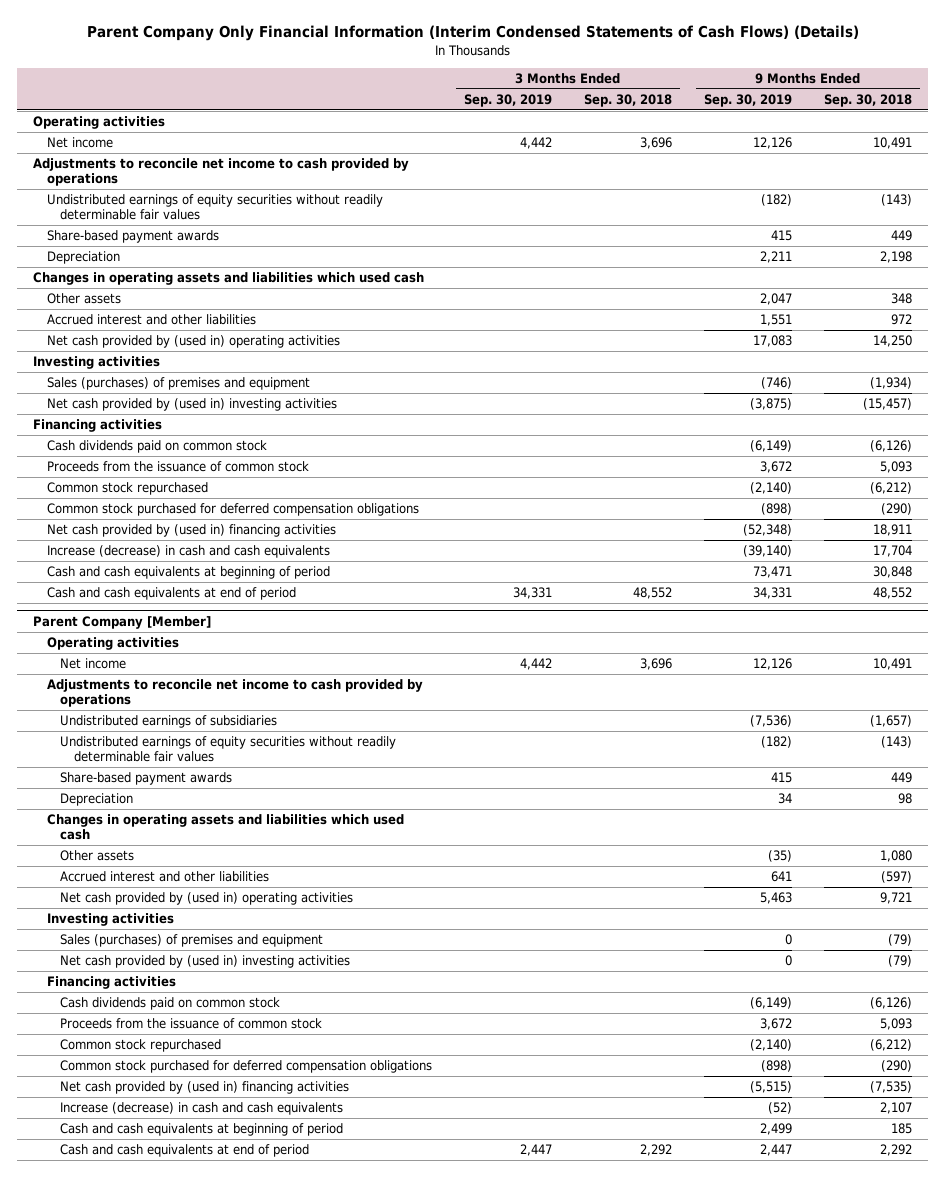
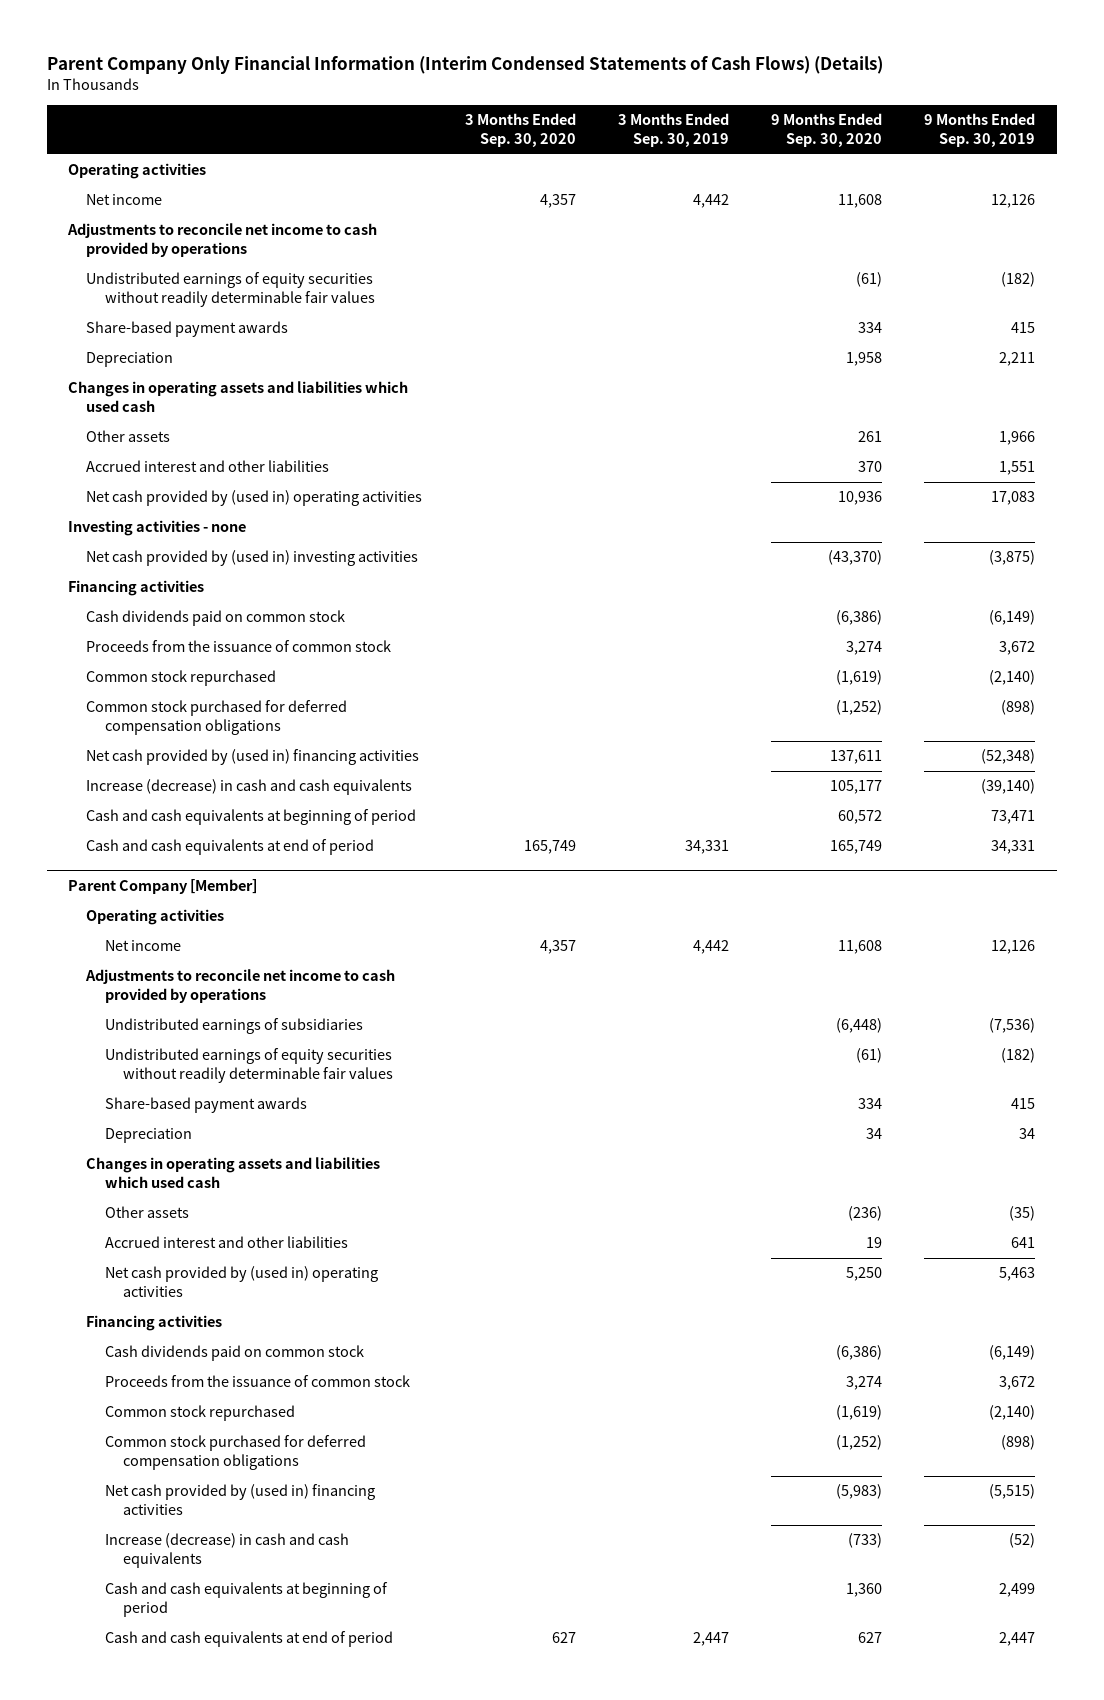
[584,94,673,108] Sep. 30, 2018 -> none
[824,94,913,108] Sep. 30, 2018 -> none
none -> [464,113,576,147] 3 Months Ended Sep. 30, 2020
none -> [771,113,883,147] 9 Months Ended Sep. 30, 2020
[760,293,793,306] 2,047 -> [999,431,1036,446] 1,966
[46,377,310,391] Sales (purchases) of premises and equipment -> none
[33,356,161,370] Investing activities -> [68,520,247,537] Investing activities - none
[46,913,174,927] Investing activities -> none
[60,934,324,948] Sales (purchases) of premises and equipment -> none
[60,955,351,969] Net cash provided by (used in) investing activities -> none

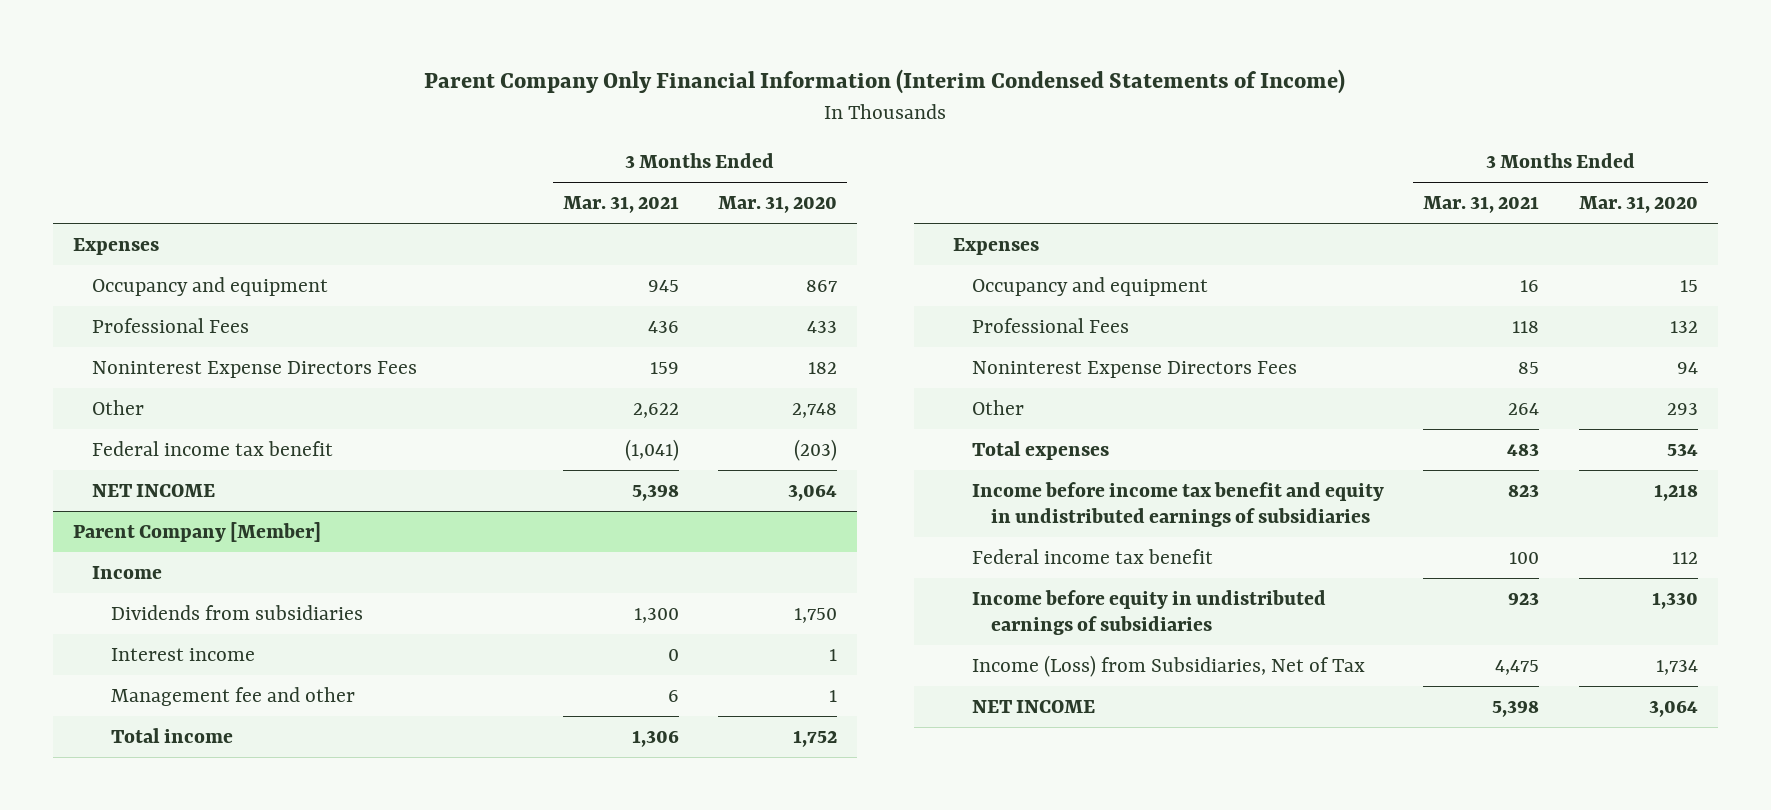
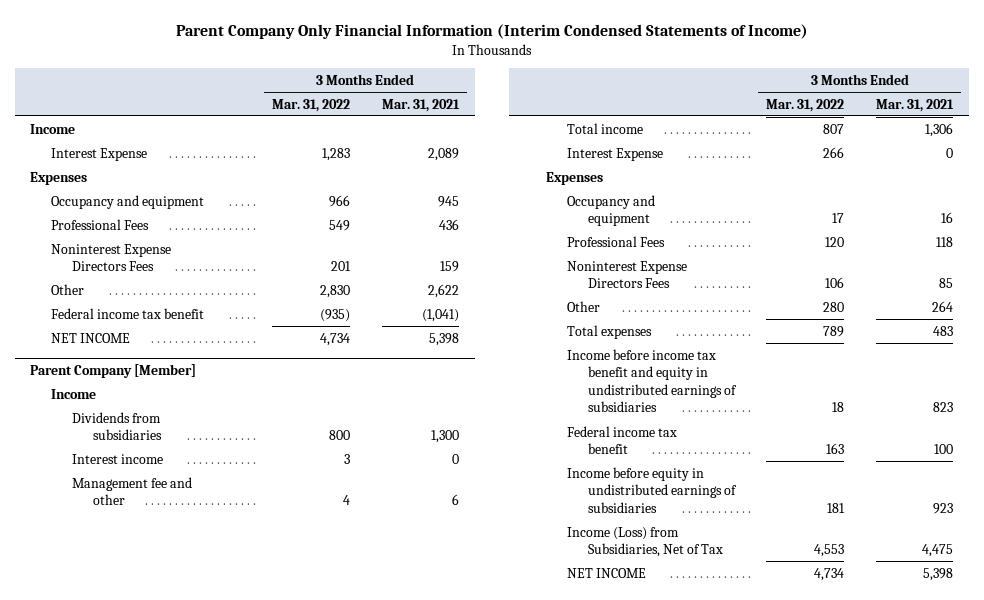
[718,196,838,214] Mar. 31, 2020 -> none
none -> [271,98,350,112] Mar. 31, 2022
none -> [30,123,76,134] Income
none -> [51,147,148,161] Interest Expense
none -> [566,147,663,161] Interest Expense

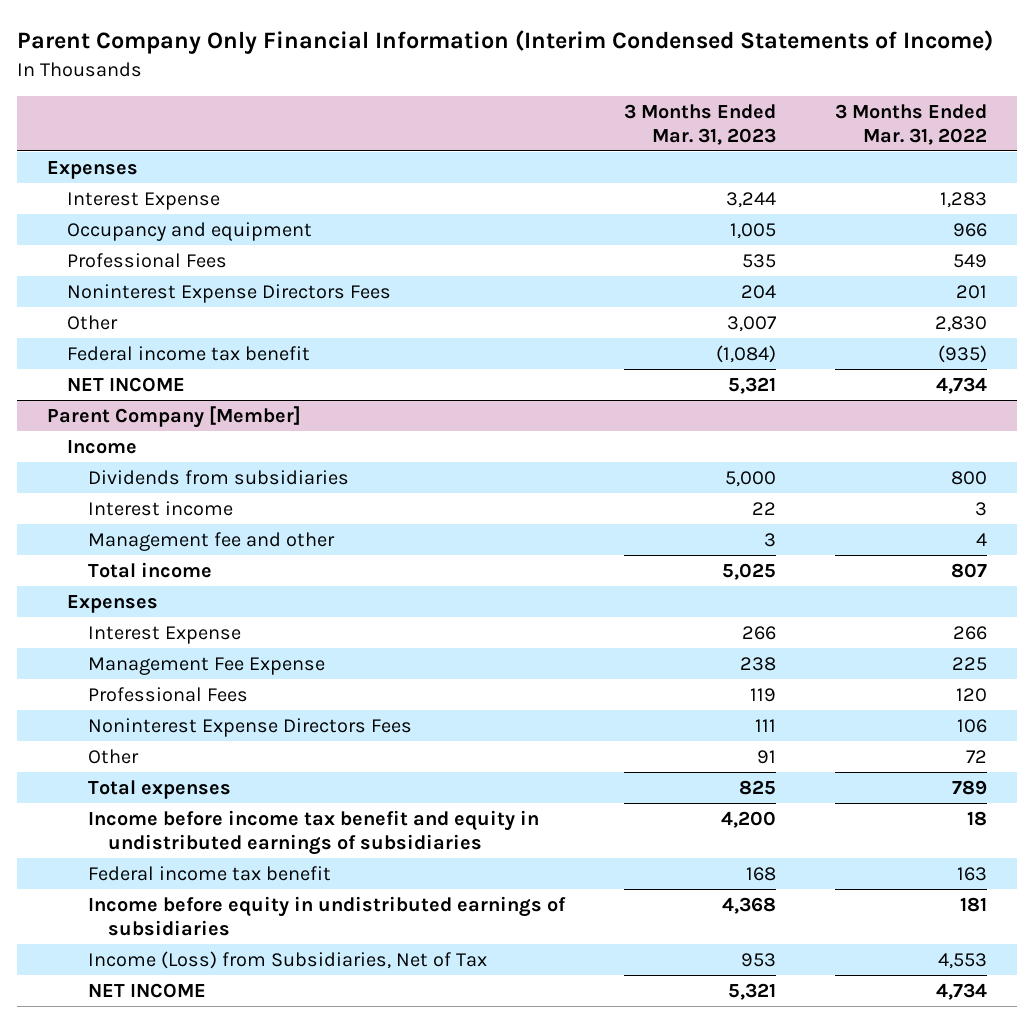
[381,98,460,112] Mar. 31, 2021 -> none
none -> [623,103,776,145] 3 Months Ended Mar. 31, 2023
[30,123,76,134] Income -> none
[51,147,148,161] Interest Expense -> [67,191,221,210] Interest Expense
[566,194,655,227] Occupancy and equipment -> none
[566,147,663,161] Interest Expense -> [87,625,241,644] Interest Expense
none -> [87,656,325,675] Management Fee Expense
[823,301,845,312] 280 -> [965,749,987,763] 72

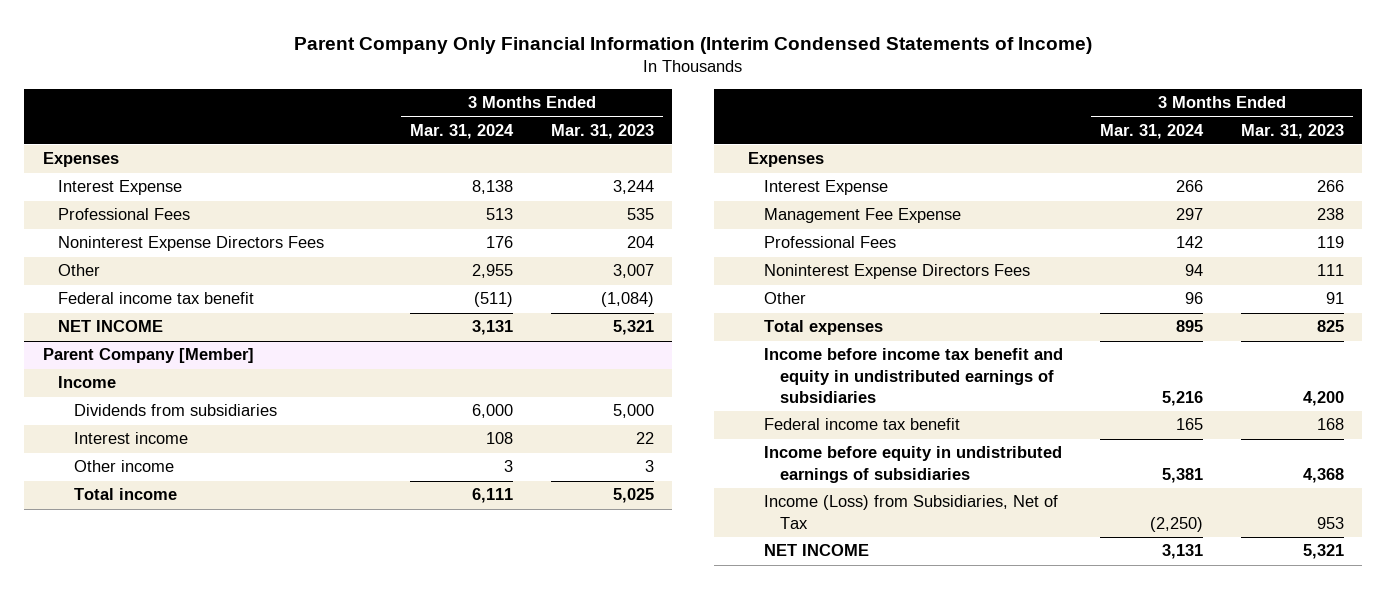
[834,103,987,145] 3 Months Ended Mar. 31, 2022 -> none
none -> [410,123,515,139] Mar. 31, 2024
[67,221,313,241] Occupancy and equipment -> none
[87,531,335,551] Management fee and other -> [74,460,175,473] Other income

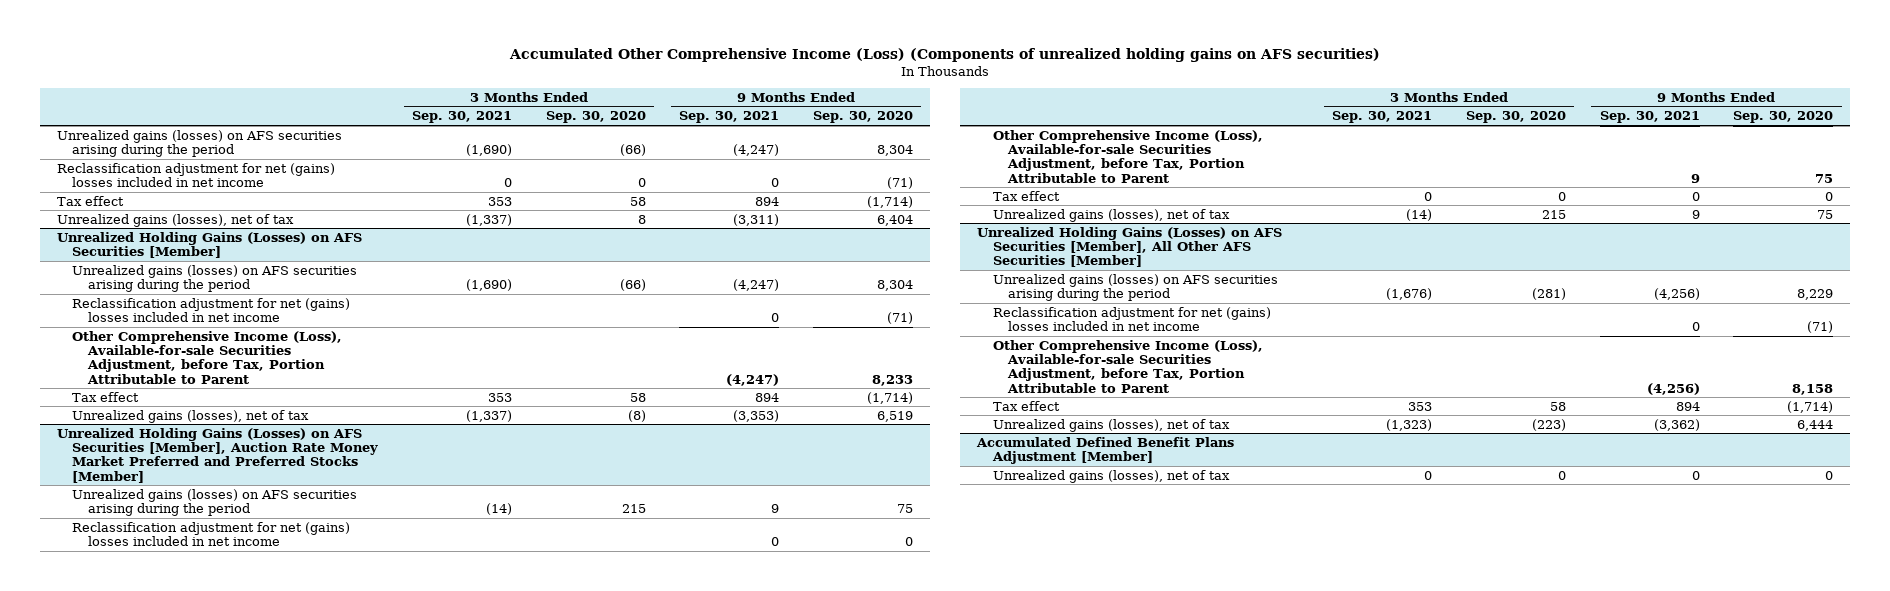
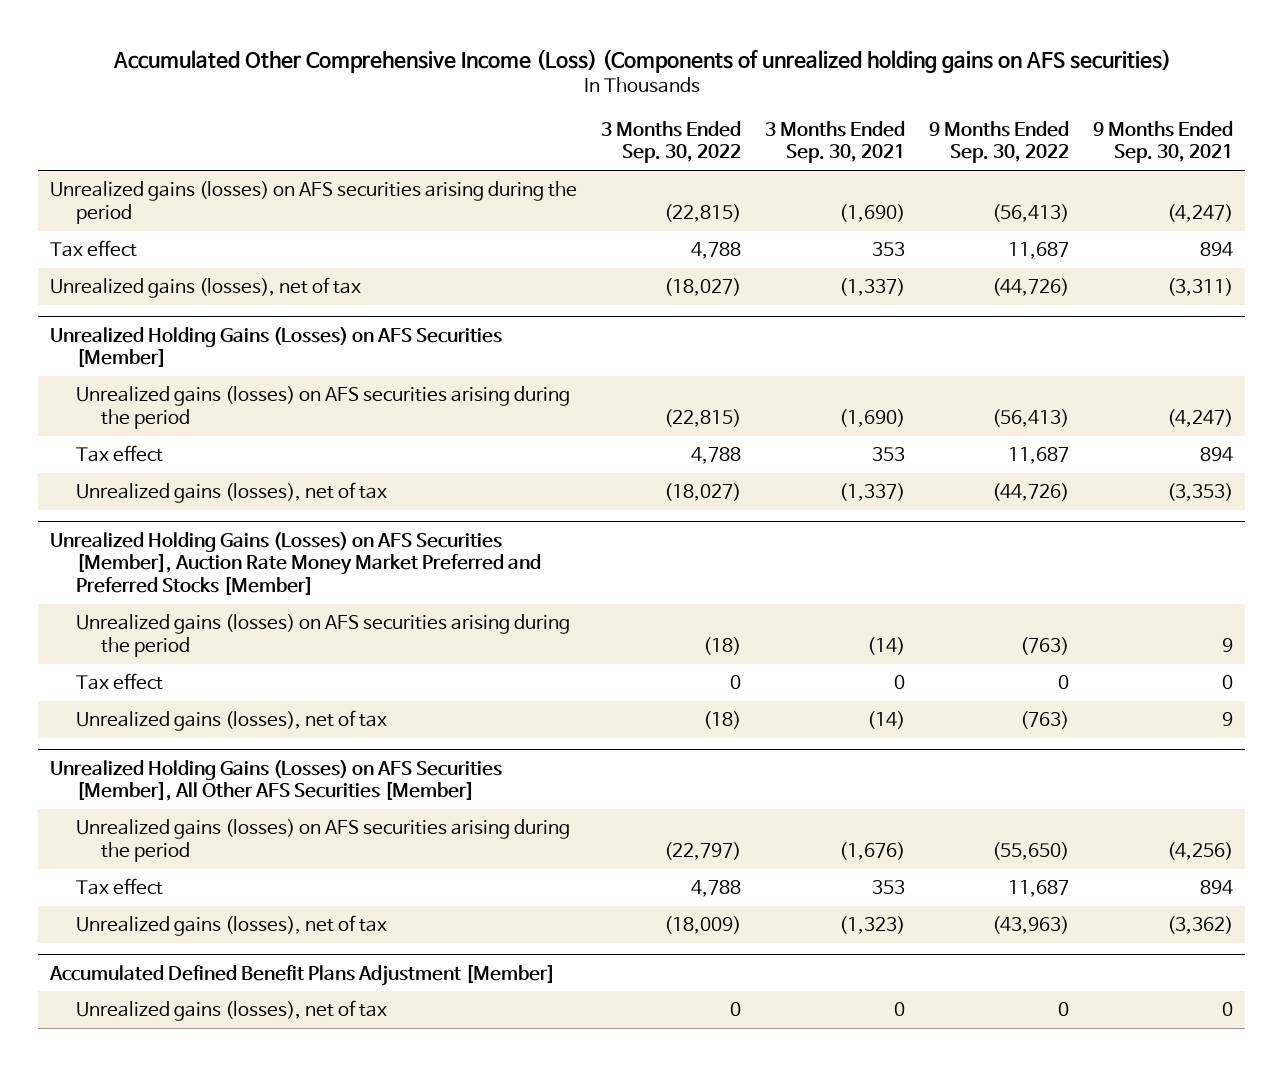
[545,111,646,124] Sep. 30, 2020 -> none
[812,111,913,124] Sep. 30, 2020 -> none
none -> [601,120,742,164] 3 Months Ended Sep. 30, 2022
none -> [928,120,1069,164] 9 Months Ended Sep. 30, 2022
[56,162,335,188] Reclassification adjustment for net (gains) losses included in net income -> none
[72,297,351,323] Reclassification adjustment for net (gains) losses included in net income -> none
[72,330,343,384] Other Comprehensive Income (Loss), Available-for-sale Securities Adjustment, before Tax, Portion Attributable to Parent -> none
[72,521,351,547] Reclassification adjustment for net (gains) losses included in net income -> none
[992,129,1263,183] Other Comprehensive Income (Loss), Available-for-sale Securities Adjustment, before Tax, Portion Attributable to Parent -> none
[992,306,1271,332] Reclassification adjustment for net (gains) losses included in net income -> none
[992,339,1263,393] Other Comprehensive Income (Loss), Available-for-sale Securities Adjustment, before Tax, Portion Attributable to Parent -> none

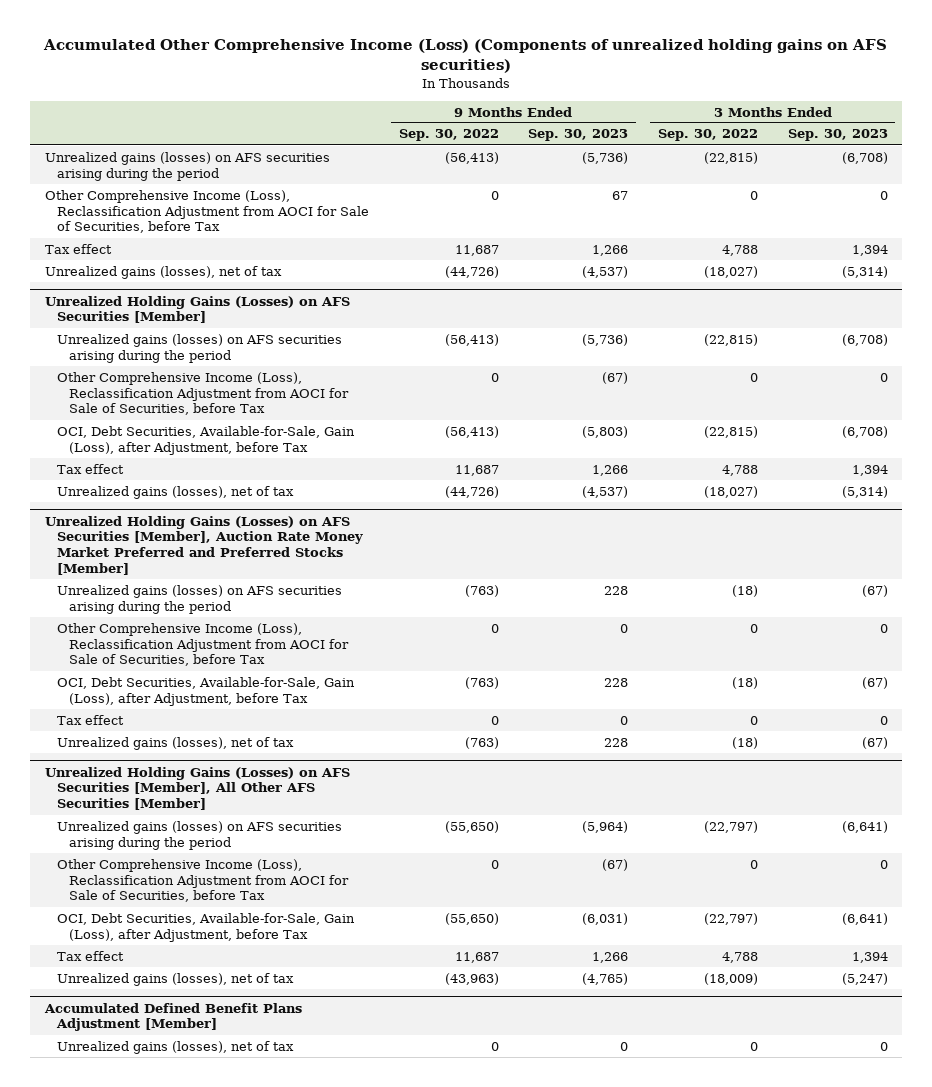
[765,120,906,164] 3 Months Ended Sep. 30, 2021 -> none
[1092,120,1233,164] 9 Months Ended Sep. 30, 2021 -> none
none -> [528,129,629,142] Sep. 30, 2023
none -> [787,129,888,142] Sep. 30, 2023
none -> [44,189,369,234] Other Comprehensive Income (Loss), Reclassification Adjustment from AOCI for Sale of Securities, before Tax
none -> [56,371,350,416] Other Comprehensive Income (Loss), Reclassification Adjustment from AOCI for Sale of Securities, before Tax
none -> [56,425,355,455] OCI, Debt Securities, Available-for-Sale, Gain (Loss), after Adjustment, before Tax
none -> [56,622,350,667] Other Comprehensive Income (Loss), Reclassification Adjustment from AOCI for Sale of Securities, before Tax
none -> [56,676,355,706] OCI, Debt Securities, Available-for-Sale, Gain (Loss), after Adjustment, before Tax
none -> [56,858,350,903] Other Comprehensive Income (Loss), Reclassification Adjustment from AOCI for Sale of Securities, before Tax
none -> [56,912,355,942] OCI, Debt Securities, Available-for-Sale, Gain (Loss), after Adjustment, before Tax

